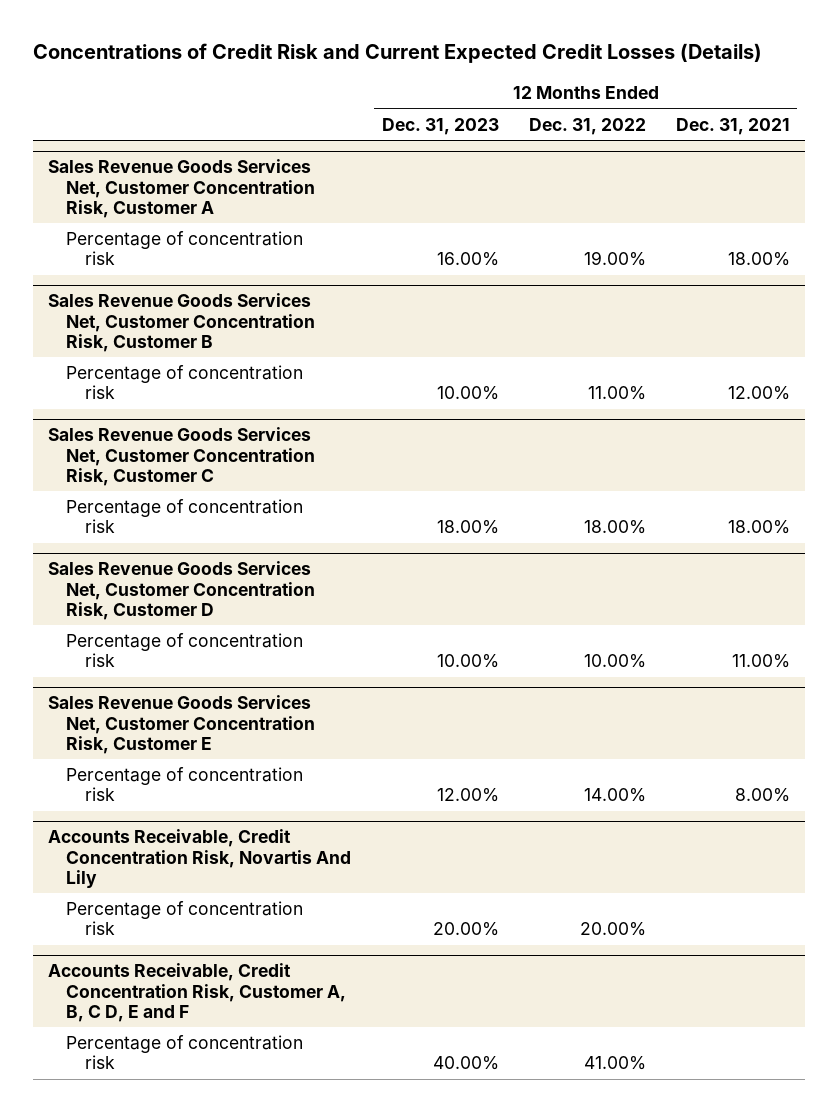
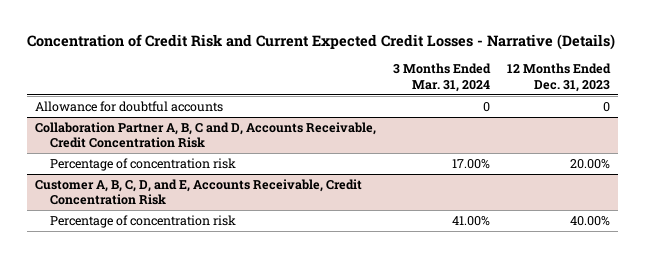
[32,43,762,64] Concentrations of Credit Risk and Current Expected Credit Losses (Details) -> [26,33,615,50] Concentration of Credit Risk and Current Expected Credit Losses - Narrative (Details)
[528,117,646,135] Dec. 31, 2022 -> none
[675,117,790,135] Dec. 31, 2021 -> none
none -> [392,63,491,92] 3 Months Ended Mar. 31, 2024
[47,159,316,218] Sales Revenue Goods Services Net, Customer Concentration Risk, Customer A -> none
[66,231,304,266] Percentage of concentration risk -> none
[47,293,316,352] Sales Revenue Goods Services Net, Customer Concentration Risk, Customer B -> none
[66,365,304,400] Percentage of concentration risk -> none
[47,427,316,486] Sales Revenue Goods Services Net, Customer Concentration Risk, Customer C -> none
[66,499,304,534] Percentage of concentration risk -> none
[47,561,316,620] Sales Revenue Goods Services Net, Customer Concentration Risk, Customer D -> none
[66,633,304,668] Percentage of concentration risk -> none
[47,695,316,754] Sales Revenue Goods Services Net, Customer Concentration Risk, Customer E -> none
[66,767,304,802] Percentage of concentration risk -> none
[47,829,352,888] Accounts Receivable, Credit Concentration Risk, Novartis And Lily -> none
none -> [35,100,224,112] Allowance for doubtful accounts
none -> [35,121,377,149] Collaboration Partner A, B, C and D, Accounts Receivable, Credit Concentration Risk
[47,963,347,1022] Accounts Receivable, Credit Concentration Risk, Customer A, B, C D, E and F -> [35,178,363,206] Customer A, B, C, D, and E, Accounts Receivable, Credit Concentration Risk

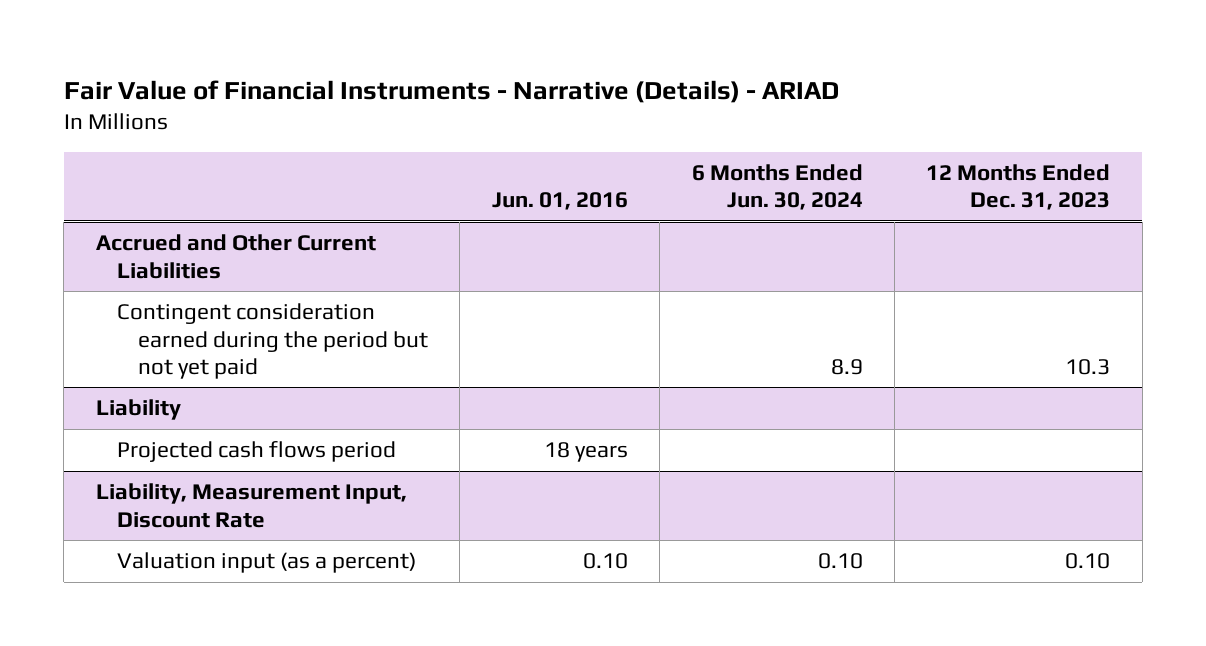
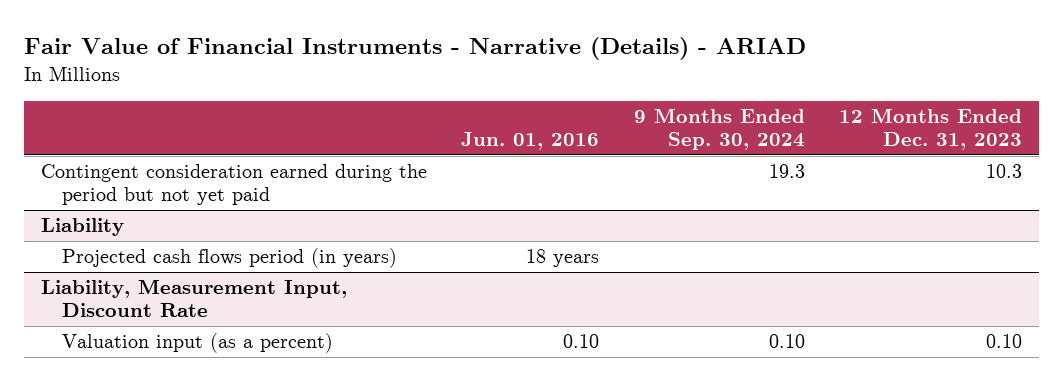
[691,163,863,211] 6 Months Ended Jun. 30, 2024 -> none
none -> [633,107,805,150] 9 Months Ended Sep. 30, 2024
[95,234,376,279] Accrued and Other Current Liabilities -> none
[116,441,396,463] Projected cash flows period -> [61,248,397,269] Projected cash flows period (in years)

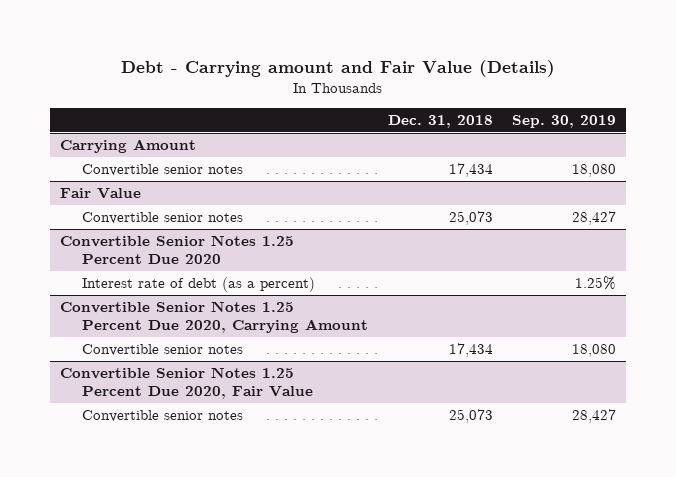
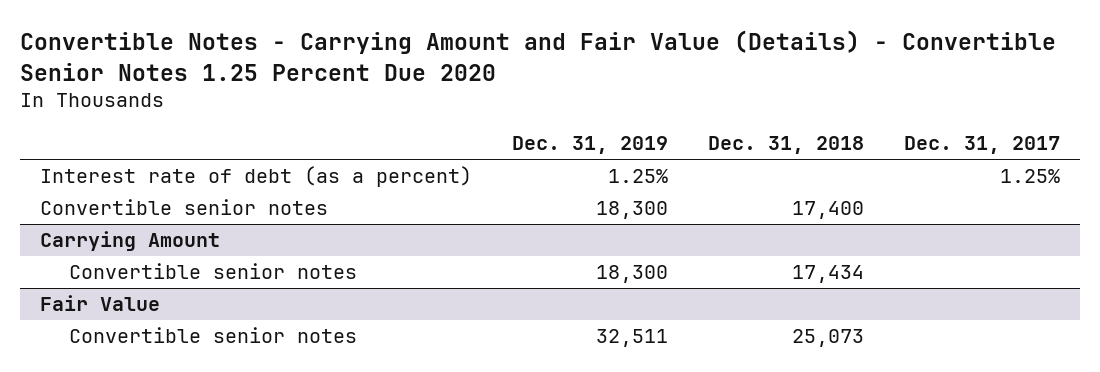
[121,60,556,78] Debt - Carrying amount and Fair Value (Details) -> [19,30,1056,81] Convertible Notes - Carrying Amount and Fair Value (Details) - Convertible Senior Notes 1.25 Percent Due 2020
[512,115,617,129] Sep. 30, 2019 -> none
none -> [512,136,669,155] Dec. 31, 2019
none -> [904,136,1061,155] Dec. 31, 2017
none -> [39,166,472,188] Interest rate of debt (as a percent)
none -> [39,199,328,216] Convertible senior notes
[60,234,295,265] Convertible Senior Notes 1.25 Percent Due 2020 -> none
[82,276,316,292] Interest rate of debt (as a percent) -> none
[60,300,369,334] Convertible Senior Notes 1.25 Percent Due 2020, Carrying Amount -> none
[82,343,244,356] Convertible senior notes -> none
[60,366,314,400] Convertible Senior Notes 1.25 Percent Due 2020, Fair Value -> none
[82,409,244,422] Convertible senior notes -> none

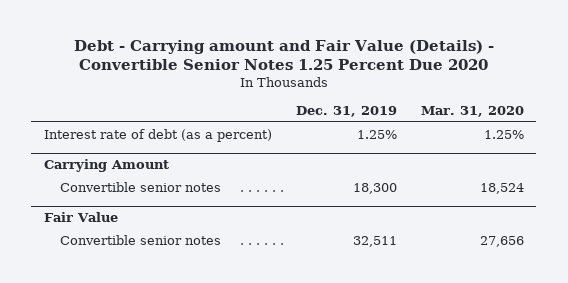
[19,30,1056,81] Convertible Notes - Carrying Amount and Fair Value (Details) - Convertible Senior Notes 1.25 Percent Due 2020 -> [73,39,494,70] Debt - Carrying amount and Fair Value (Details) - Convertible Senior Notes 1.25 Percent Due 2020
[708,136,865,155] Dec. 31, 2018 -> none
[904,136,1061,155] Dec. 31, 2017 -> none
none -> [421,106,525,118] Mar. 31, 2020
[39,199,328,216] Convertible senior notes -> none

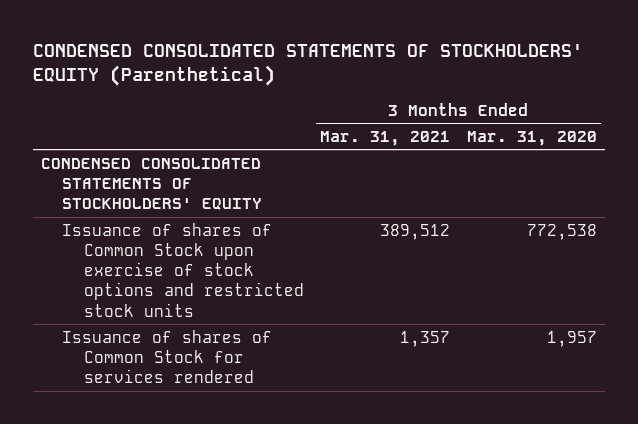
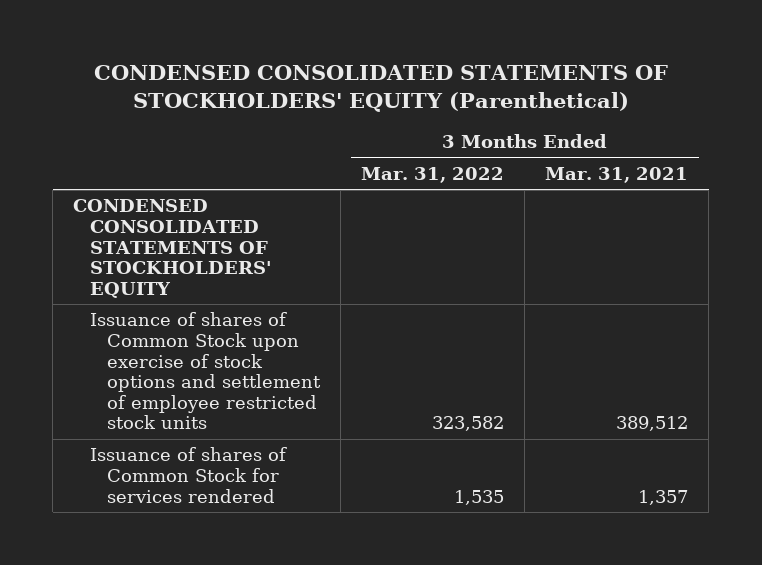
[466,130,597,146] Mar. 31, 2020 -> none
none -> [361,167,505,184] Mar. 31, 2022
[62,222,304,317] Issuance of shares of Common Stock upon exercise of stock options and restricted stock units -> [90,312,321,430] Issuance of shares of Common Stock upon exercise of stock options and settlement of employee restricted stock units

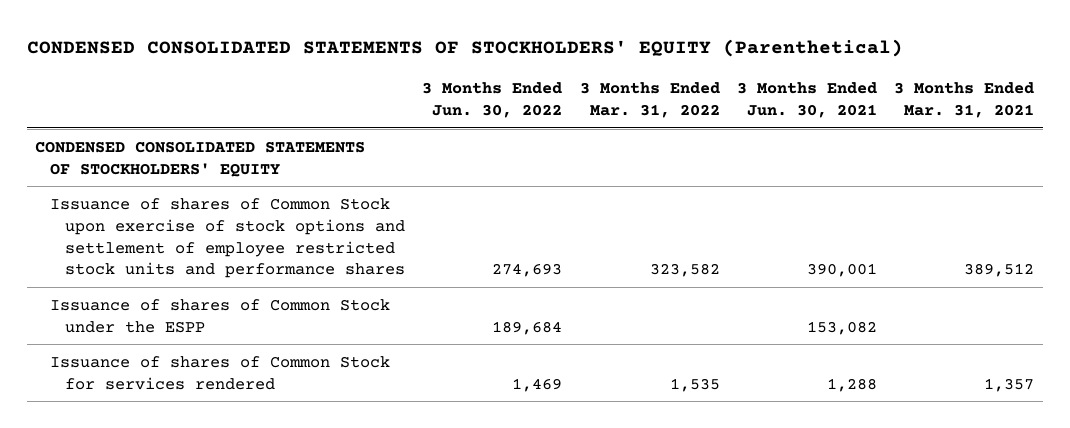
none -> [422,82,563,118] 3 Months Ended Jun. 30, 2022
none -> [737,82,878,118] 3 Months Ended Jun. 30, 2021
[90,312,321,430] Issuance of shares of Common Stock upon exercise of stock options and settlement of employee restricted stock units -> [50,197,406,279] Issuance of shares of Common Stock upon exercise of stock options and settlement of employee restricted stock units and performance shares
none -> [50,298,391,333] Issuance of shares of Common Stock under the ESPP

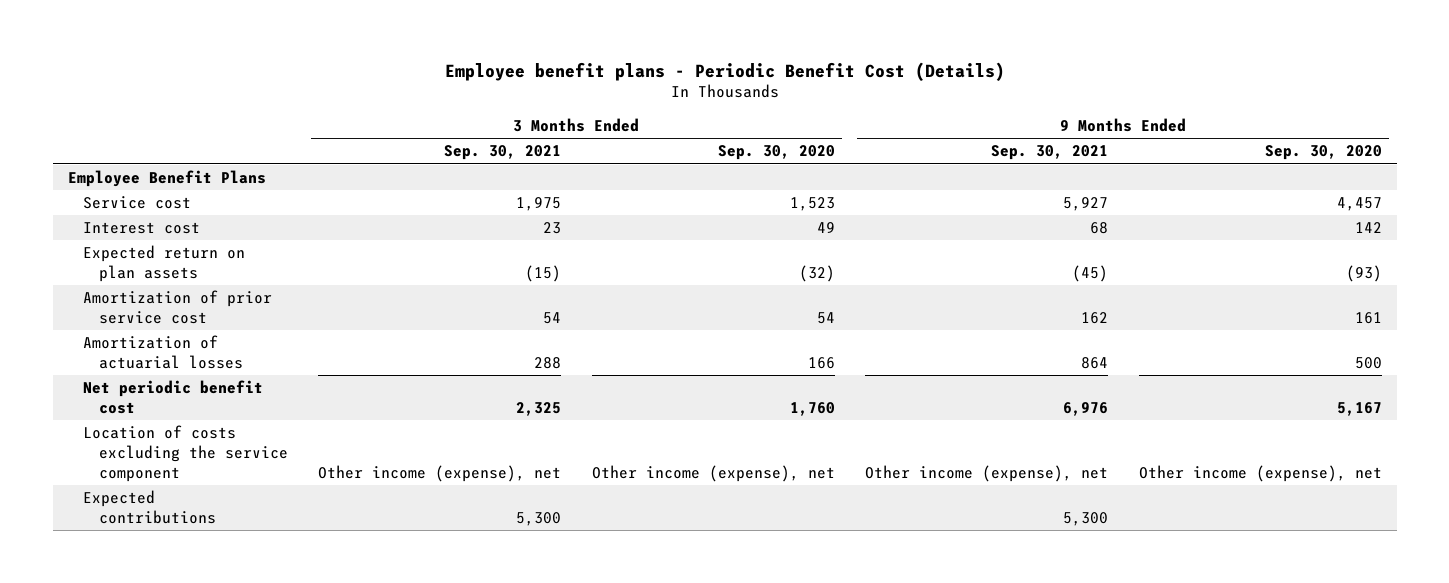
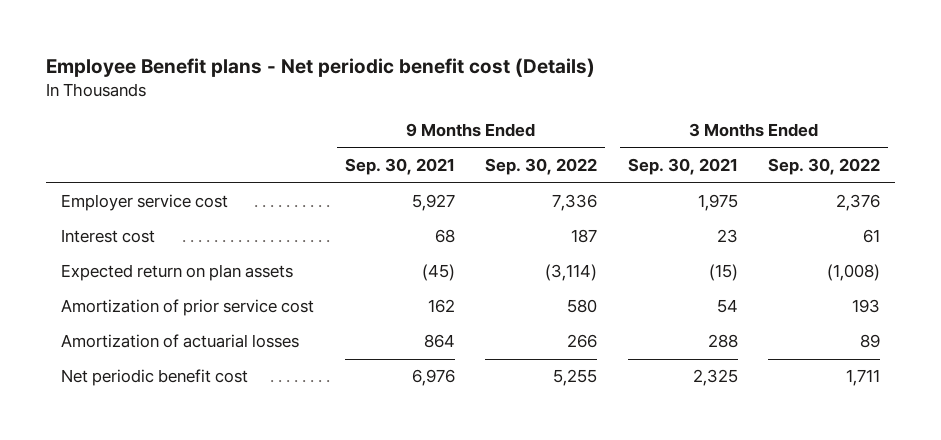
[444,61,1005,81] Employee benefit plans - Periodic Benefit Cost (Details) -> [46,57,596,77] Employee Benefit plans - Net periodic benefit cost (Details)
[717,145,835,161] Sep. 30, 2020 -> none
[1264,145,1382,161] Sep. 30, 2020 -> none
none -> [485,158,598,176] Sep. 30, 2022
none -> [768,158,881,176] Sep. 30, 2022
[67,170,266,188] Employee Benefit Plans -> none
[83,196,192,210] Service cost -> [61,194,229,212] Employer service cost
[83,425,288,482] Location of costs excluding the service component -> none
[83,490,216,524] Expected contributions -> none

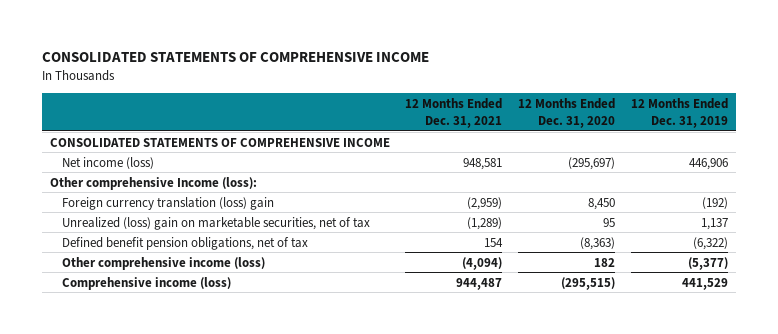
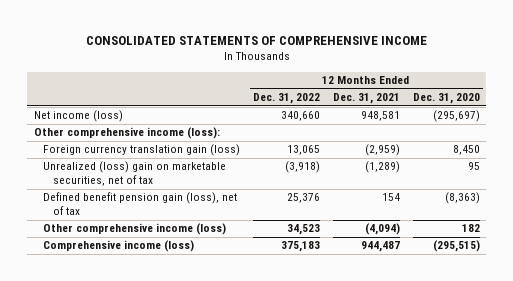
[630,97,728,128] 12 Months Ended Dec. 31, 2019 -> none
none -> [252,93,320,105] Dec. 31, 2022
[49,137,390,147] CONSOLIDATED STATEMENTS OF COMPREHENSIVE INCOME -> none
[49,176,257,190] Other comprehensive Income (loss): -> [33,127,220,140] Other comprehensive income (loss):
[61,196,274,210] Foreign currency translation (loss) gain -> [43,144,241,157] Foreign currency translation gain (loss)
[61,236,308,250] Defined benefit pension obligations, net of tax -> [43,192,238,216] Defined benefit pension gain (loss), net of tax

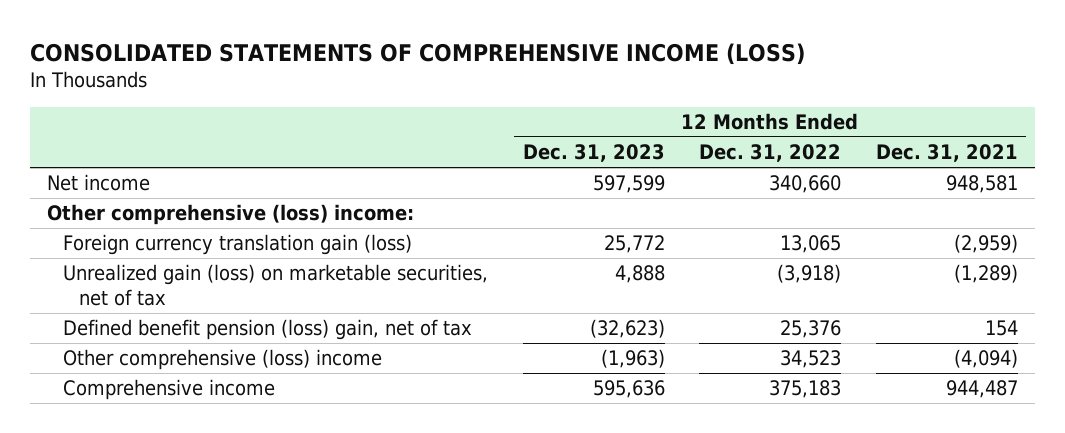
[85,36,427,46] CONSOLIDATED STATEMENTS OF COMPREHENSIVE INCOME -> [30,42,806,65] CONSOLIDATED STATEMENTS OF COMPREHENSIVE INCOME (LOSS)
[412,93,480,105] Dec. 31, 2020 -> none
none -> [522,144,665,163] Dec. 31, 2023
[33,110,123,123] Net income (loss) -> [47,174,151,192] Net income
[33,127,220,140] Other comprehensive income (loss): -> [47,204,415,226] Other comprehensive (loss) income:
[43,161,227,187] Unrealized (loss) gain on marketable securities, net of tax -> [63,264,489,306] Unrealized gain (loss) on marketable securities, net of tax
[43,192,238,216] Defined benefit pension gain (loss), net of tax -> [63,319,473,341] Defined benefit pension (loss) gain, net of tax
[43,223,227,236] Other comprehensive income (loss) -> [63,349,383,371] Other comprehensive (loss) income
[43,240,195,253] Comprehensive income (loss) -> [63,379,276,401] Comprehensive income

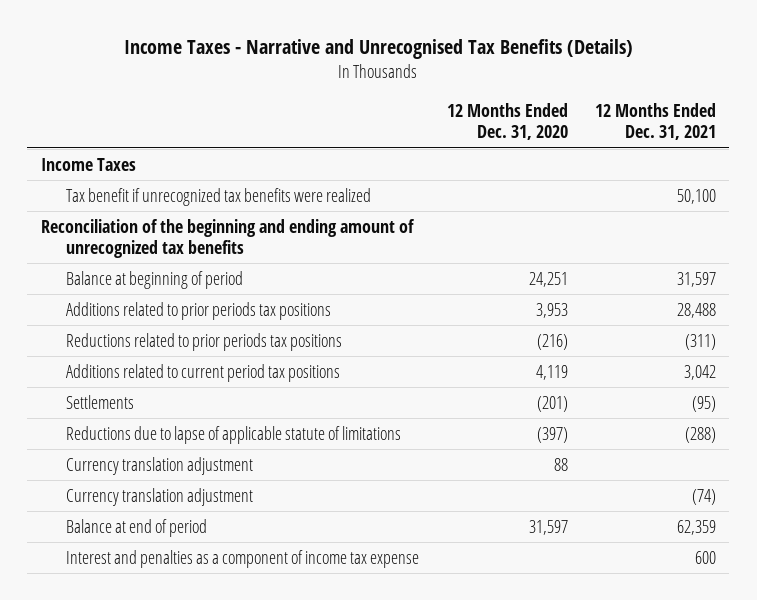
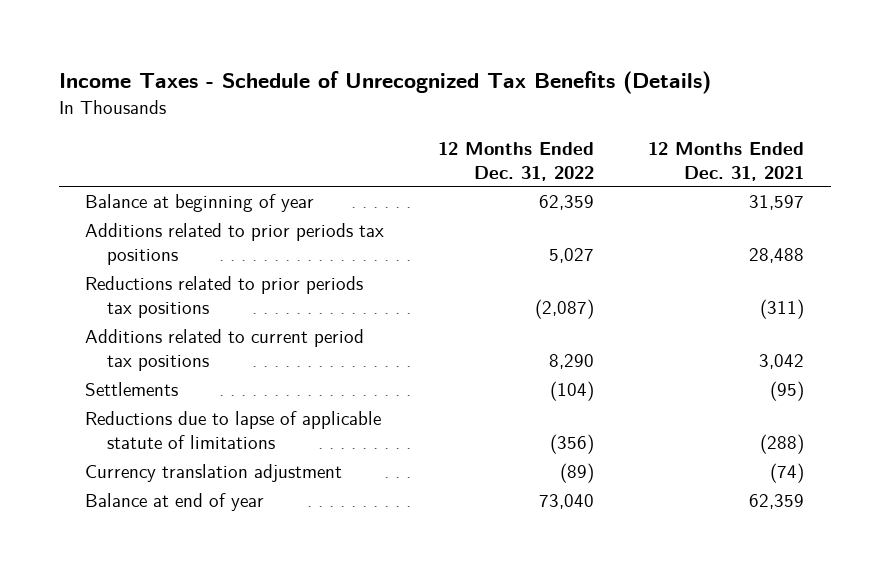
[124,39,634,60] Income Taxes - Narrative and Unrecognised Tax Benefits (Details) -> [58,71,711,95] Income Taxes - Schedule of Unrecognized Tax Benefits (Details)
[446,103,568,141] 12 Months Ended Dec. 31, 2020 -> none
none -> [438,141,595,181] 12 Months Ended Dec. 31, 2022
[40,157,136,171] Income Taxes -> none
[66,187,372,206] Tax benefit if unrecognized tax benefits were realized -> none
[40,218,415,258] Reconciliation of the beginning and ending amount of unrecognized tax benefits -> none
[66,270,244,289] Balance at beginning of period -> [85,194,315,213] Balance at beginning of year
[66,456,254,475] Currency translation adjustment -> none
[66,549,420,568] Interest and penalties as a component of income tax expense -> none
[66,518,208,537] Balance at end of period -> [85,493,265,512] Balance at end of year

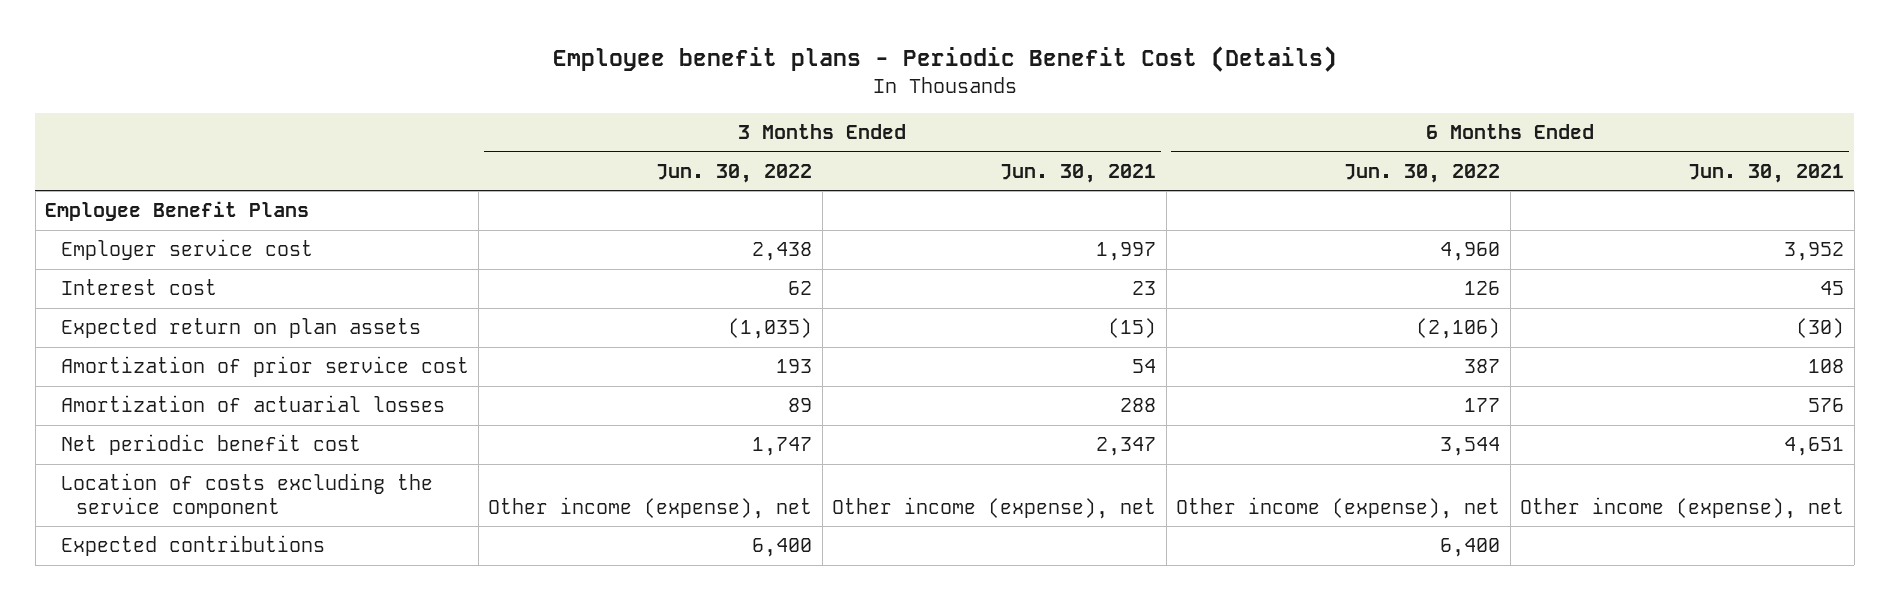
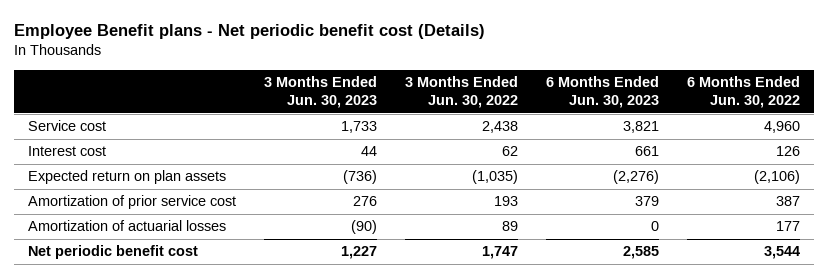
[552,46,1337,73] Employee benefit plans - Periodic Benefit Cost (Details) -> [13,23,485,39] Employee Benefit plans - Net periodic benefit cost (Details)
[1000,163,1157,183] Jun. 30, 2021 -> none
[1688,163,1845,183] Jun. 30, 2021 -> none
none -> [263,75,377,109] 3 Months Ended Jun. 30, 2023
none -> [545,75,659,109] 6 Months Ended Jun. 30, 2023
[45,201,310,222] Employee Benefit Plans -> none
[60,239,313,261] Employer service cost -> [27,120,106,132] Service cost
[60,473,433,518] Location of costs excluding the service component -> none
[60,535,325,557] Expected contributions -> none

